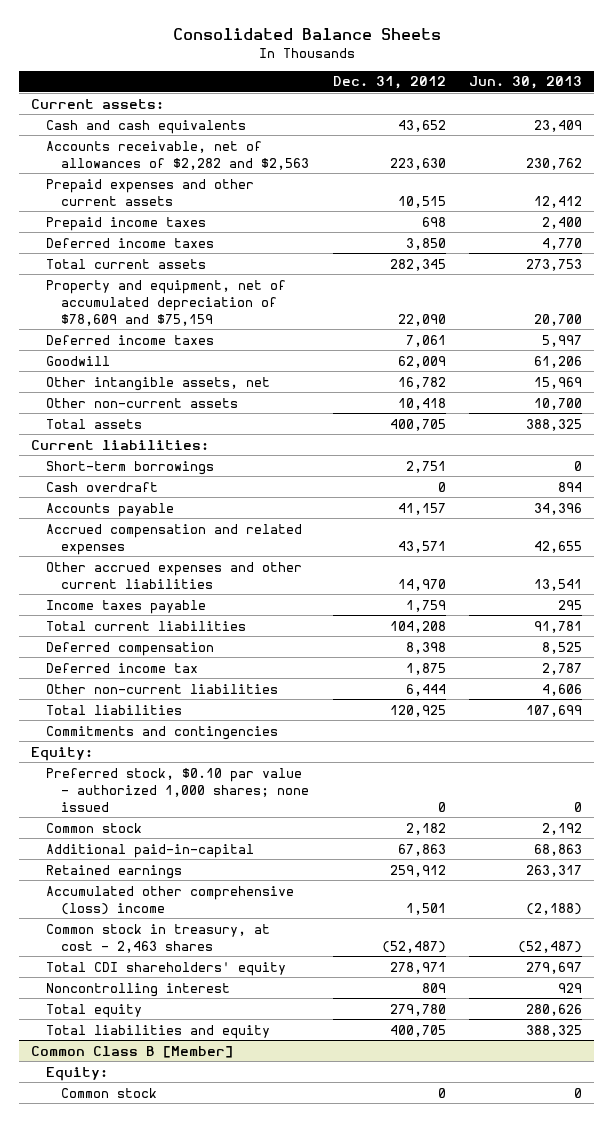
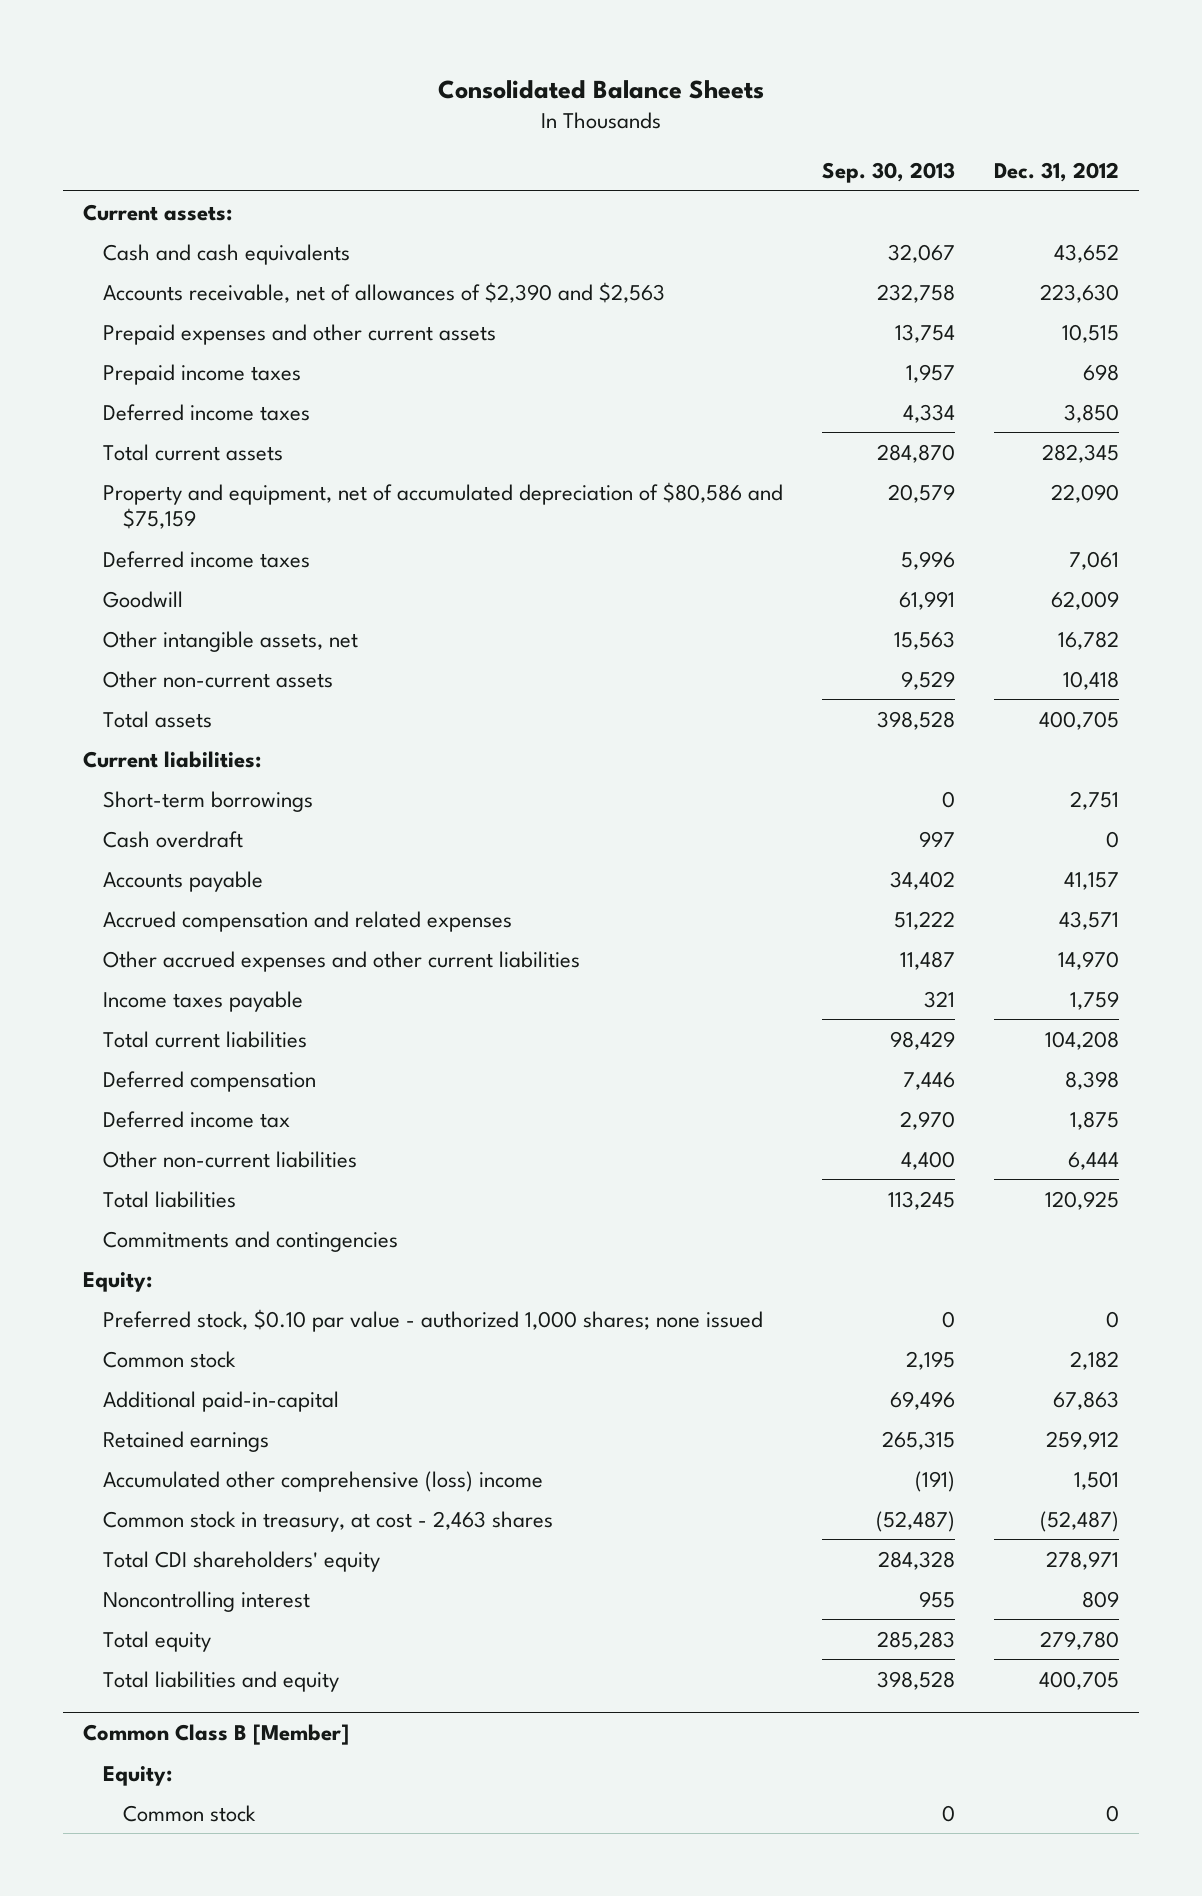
[469,76,583,90] Jun. 30, 2013 -> none
none -> [822,162,956,184] Sep. 30, 2013
[46,140,310,170] Accounts receivable, net of allowances of $2,282 and $2,563 -> [102,281,665,303] Accounts receivable, net of allowances of $2,390 and $2,563
[46,279,287,326] Property and equipment, net of accumulated depreciation of $78,609 and $75,159 -> [102,481,783,530] Property and equipment, net of accumulated depreciation of $80,586 and $75,159

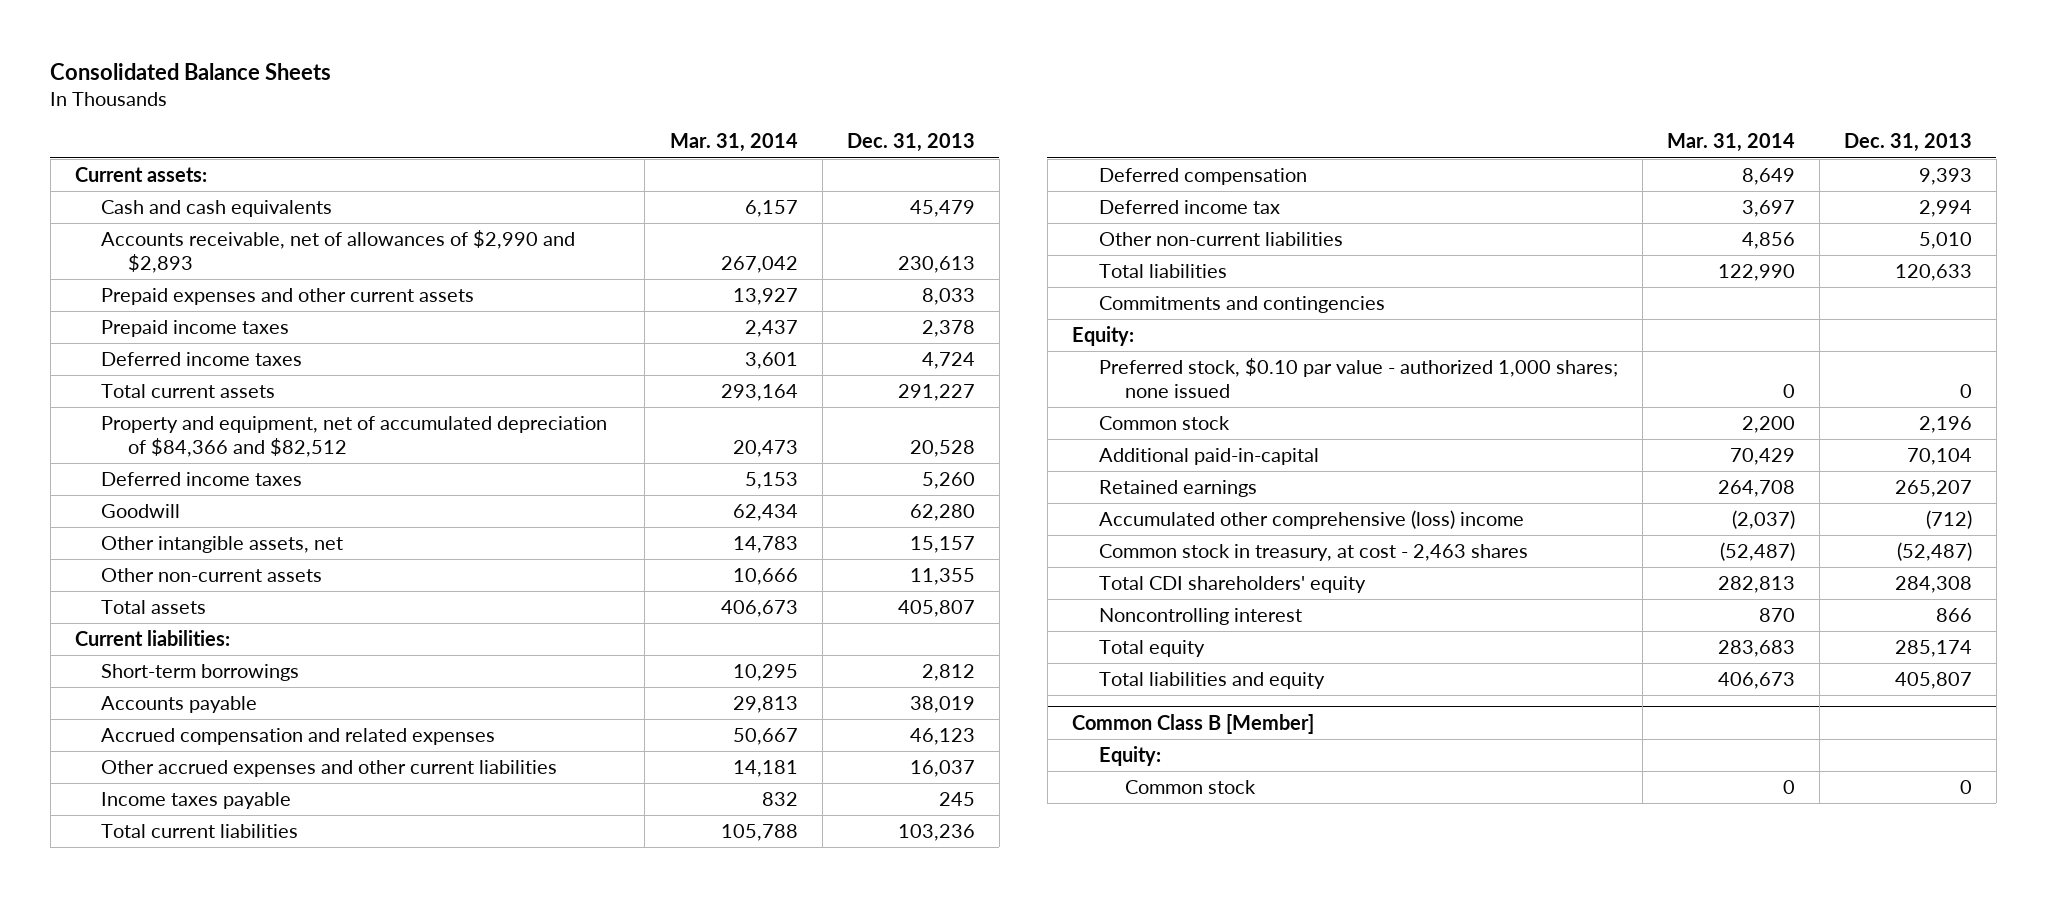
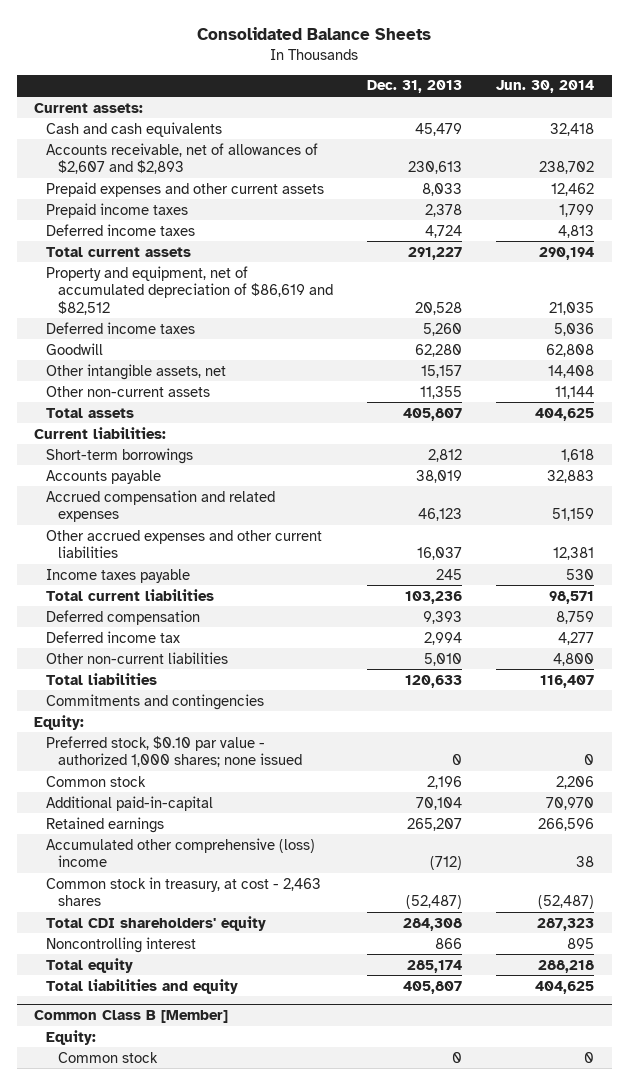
[669,133,798,153] Mar. 31, 2014 -> none
none -> [496,80,595,94] Jun. 30, 2014
[101,230,576,273] Accounts receivable, net of allowances of $2,990 and $2,893 -> [46,142,319,175] Accounts receivable, net of allowances of $2,607 and $2,893
[101,416,608,457] Property and equipment, net of accumulated depreciation of $84,366 and $82,512 -> [46,265,333,315] Property and equipment, net of accumulated depreciation of $86,619 and $82,512

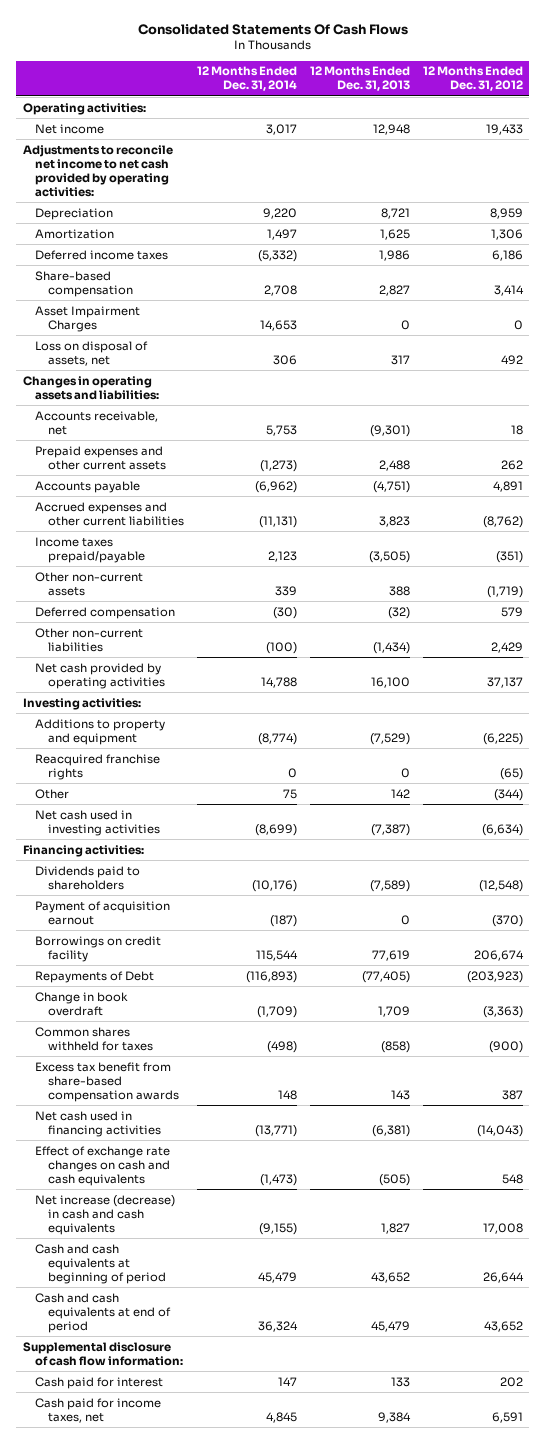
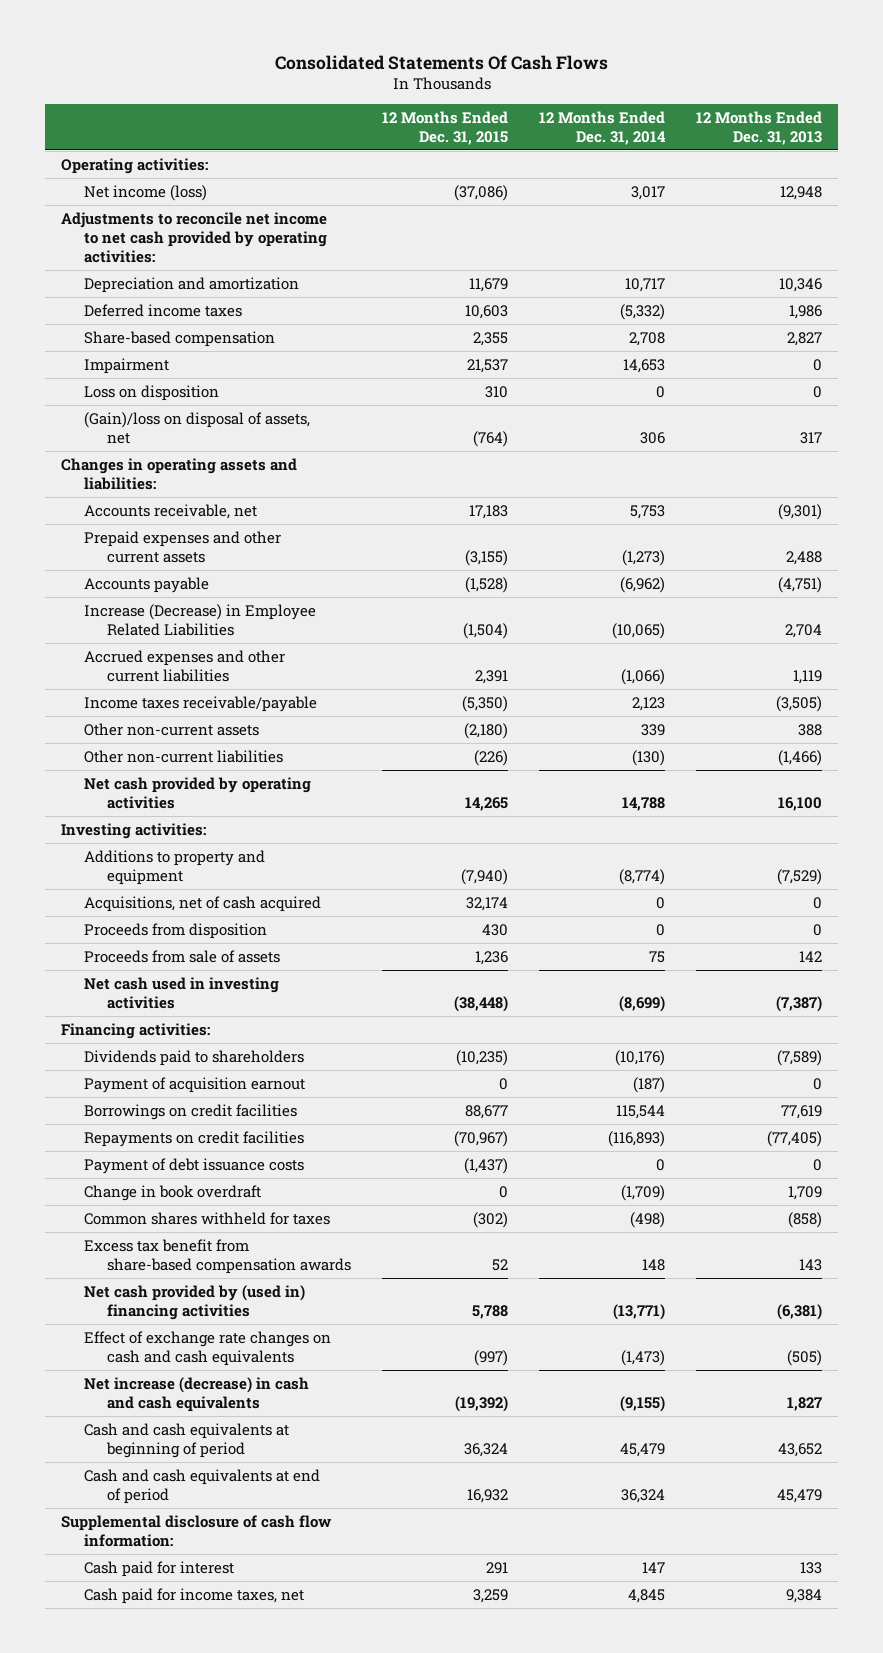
[422,66,523,92] 12 Months Ended Dec. 31, 2012 -> none
none -> [382,111,509,146] 12 Months Ended Dec. 31, 2015
[35,123,105,134] Net income -> [84,184,208,201] Net income (loss)
[35,207,114,220] Depreciation -> none
[35,228,115,239] Amortization -> none
none -> [84,276,300,293] Depreciation and amortization
[35,305,141,332] Asset Impairment Charges -> [84,357,170,374] Impairment
none -> [84,384,220,401] Loss on disposition
[35,340,149,366] Loss on disposal of assets, net -> [84,411,311,444] (Gain)/loss on disposal of assets, net
none -> [84,603,317,636] Increase (Decrease) in Employee Related Liabilities
[258,515,297,528] (11,131) -> [621,668,666,685] (1,066)
[378,515,410,527] 3,823 -> [793,669,823,684] 1,119
[35,536,146,563] Income taxes prepaid/payable -> [84,695,318,712] Income taxes receivable/payable
[35,606,176,619] Deferred compensation -> none
[265,641,297,654] (100) -> [632,749,666,766] (130)
[372,641,410,654] (1,434) -> [778,749,823,766] (1,466)
[35,753,161,780] Reacquired franchise rights -> none
none -> [84,895,322,912] Acquisitions, net of cash acquired
none -> [84,922,268,939] Proceeds from disposition
[35,788,70,799] Other -> [84,949,281,963] Proceeds from sale of assets
[35,935,162,962] Borrowings on credit facility -> [84,1103,298,1120] Borrowings on credit facilities
[35,970,155,983] Repayments of Debt -> [84,1130,305,1147] Repayments on credit facilities
none -> [84,1157,305,1174] Payment of debt issuance costs
[35,1110,162,1137] Net cash used in financing activities -> [84,1284,306,1320] Net cash provided by (used in) financing activities

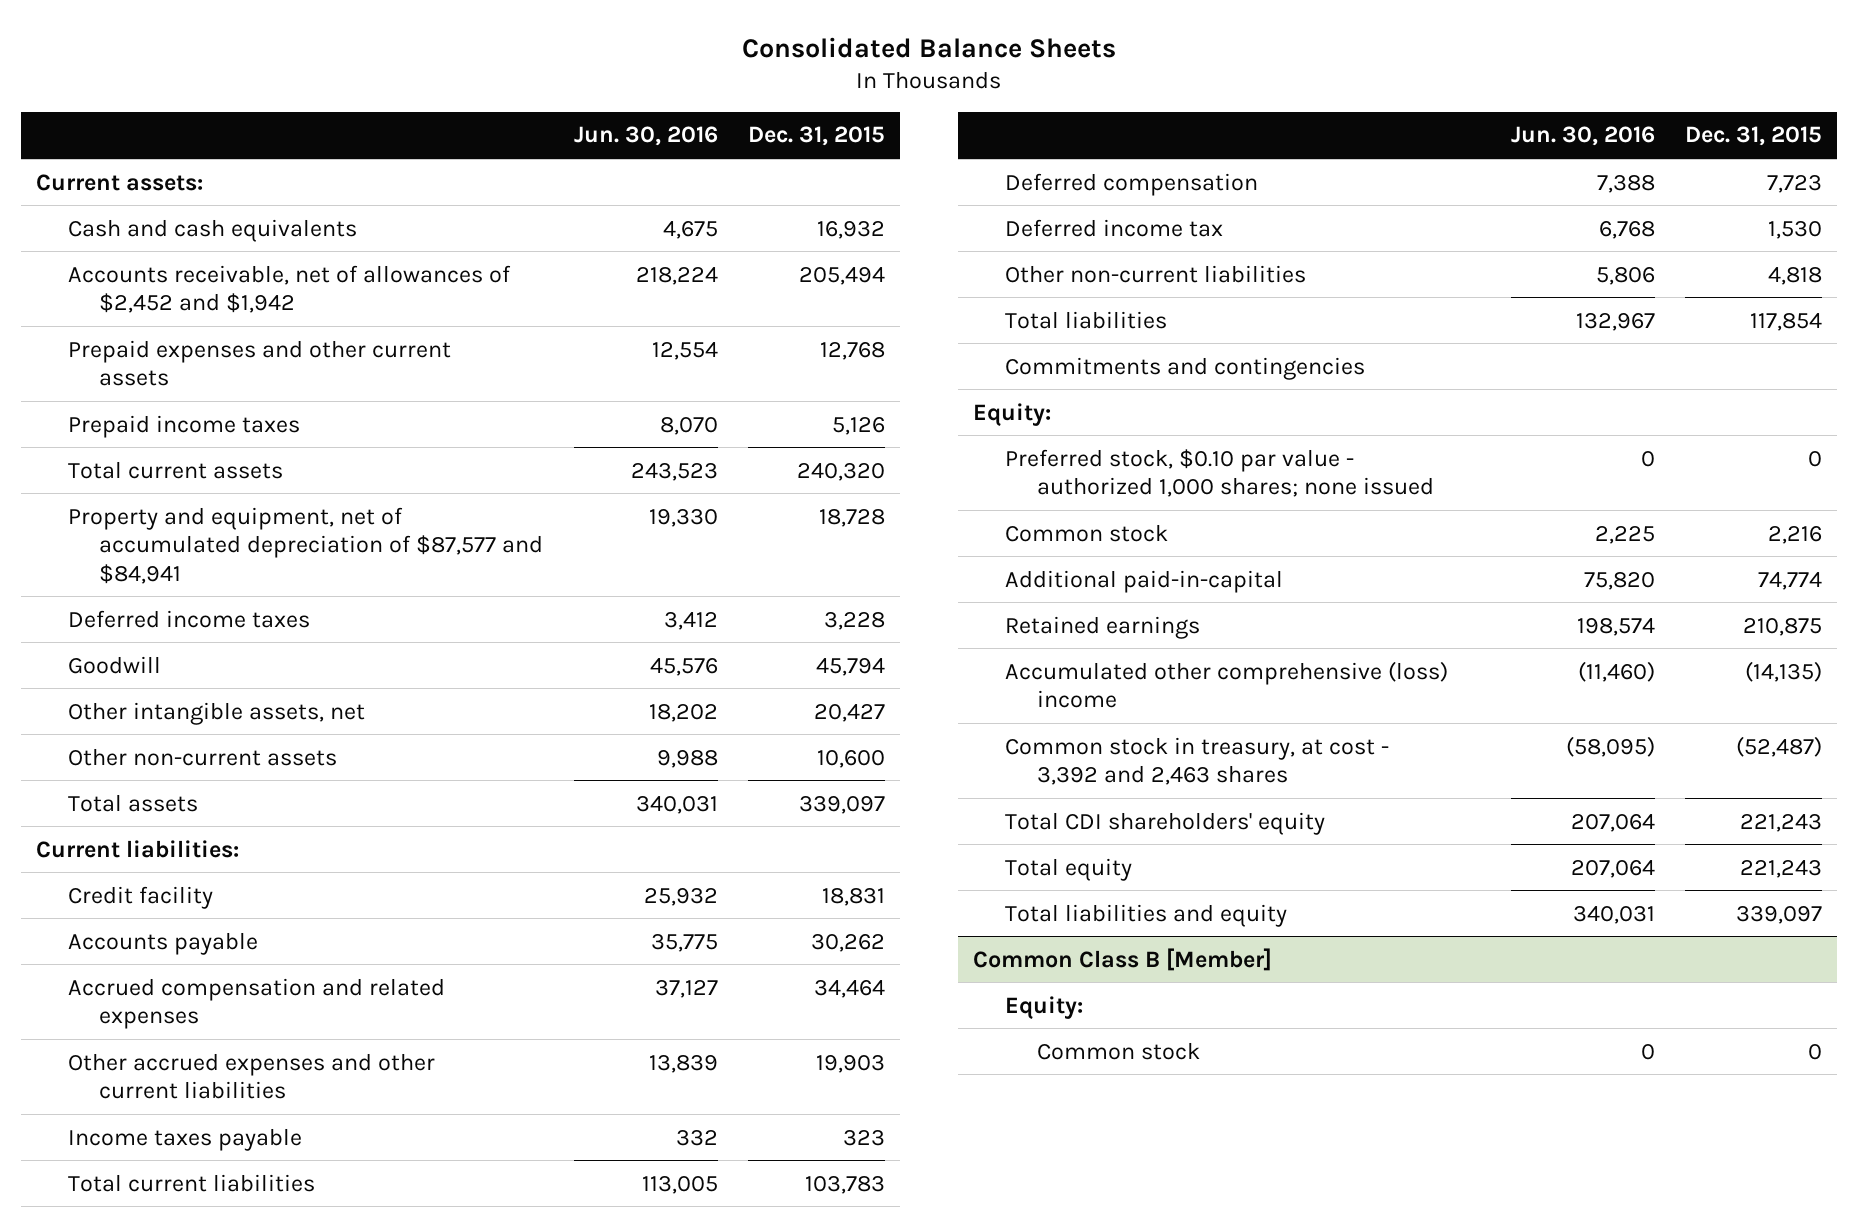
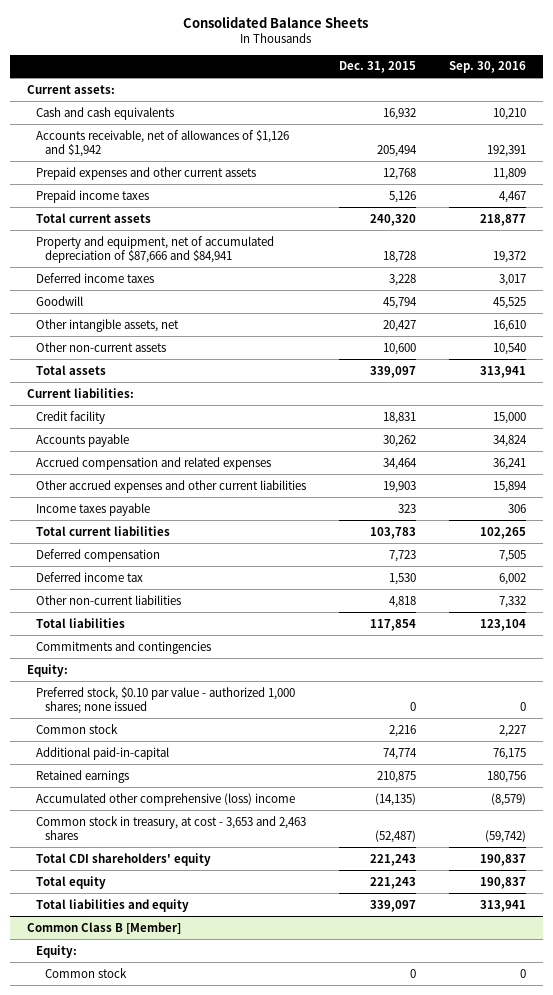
[573,126,718,147] Jun. 30, 2016 -> none
none -> [449,61,527,74] Sep. 30, 2016
[67,264,511,314] Accounts receivable, net of allowances of $2,452 and $1,942 -> [35,129,289,157] Accounts receivable, net of allowances of $1,126 and $1,942
[67,506,544,584] Property and equipment, net of accumulated depreciation of $87,577 and $84,941 -> [35,235,274,263] Property and equipment, net of accumulated depreciation of $87,666 and $84,941
[1005,736,1390,786] Common stock in treasury, at cost - 3,392 and 2,463 shares -> [35,815,306,840] Common stock in treasury, at cost - 3,653 and 2,463 shares

